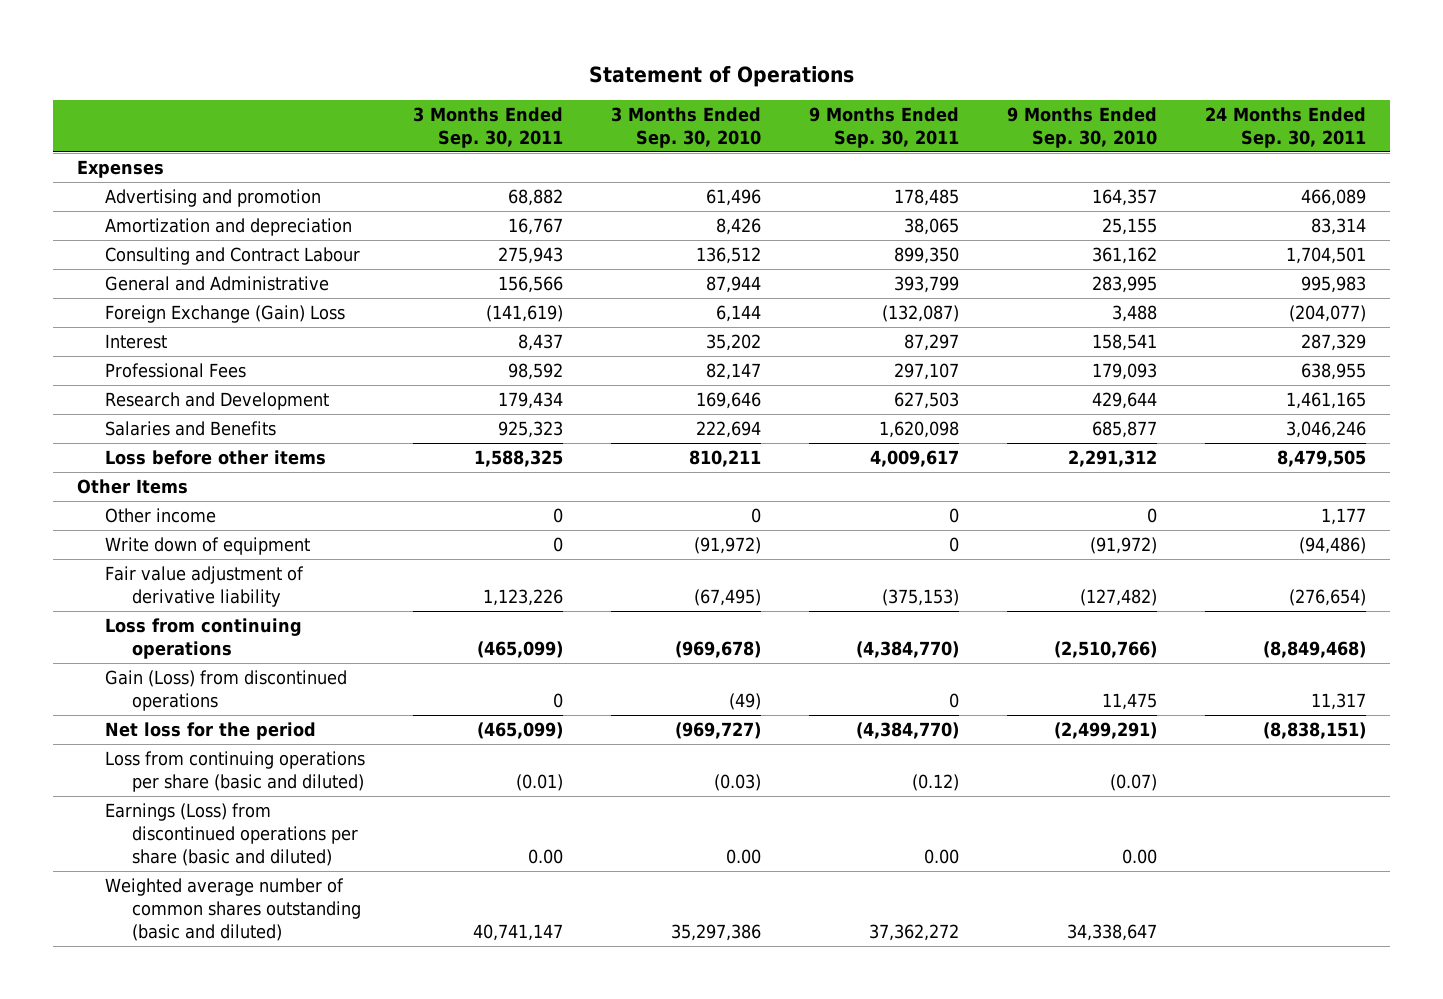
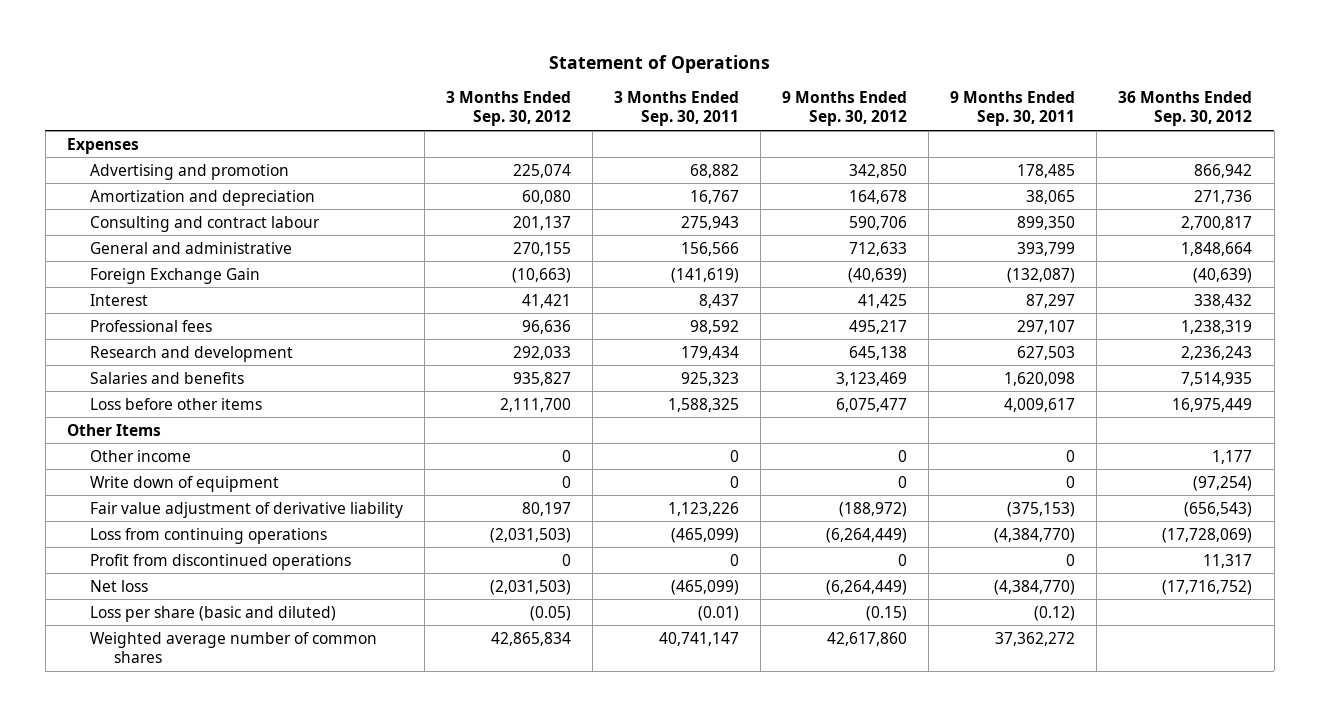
[610,107,761,148] 3 Months Ended Sep. 30, 2010 -> none
[1006,107,1157,148] 9 Months Ended Sep. 30, 2010 -> none
[1204,107,1366,148] 24 Months Ended Sep. 30, 2011 -> none
none -> [446,90,572,127] 3 Months Ended Sep. 30, 2012
none -> [782,90,908,127] 9 Months Ended Sep. 30, 2012
none -> [1118,90,1253,127] 36 Months Ended Sep. 30, 2012
[104,247,360,266] Consulting and Contract Labour -> [90,215,321,232] Consulting and contract labour
[104,276,329,292] General and Administrative -> [90,241,293,254] General and administrative
[104,305,345,324] Foreign Exchange (Gain) Loss -> [90,267,261,284] Foreign Exchange Gain
[104,363,246,379] Professional Fees -> [90,319,213,332] Professional fees
[104,392,329,411] Research and Development -> [90,345,294,362] Research and development
[104,421,276,437] Salaries and Benefits -> [90,371,245,384] Salaries and benefits
[104,803,359,866] Earnings (Loss) from discontinued operations per share (basic and diluted) -> none
[104,670,347,711] Gain (Loss) from discontinued operations -> [90,553,352,570] Profit from discontinued operations
[104,722,316,741] Net loss for the period -> [90,579,149,592] Net loss
[104,751,365,792] Loss from continuing operations per share (basic and diluted) -> [90,605,337,622] Loss per share (basic and diluted)
[104,878,362,941] Weighted average number of common shares outstanding (basic and diluted) -> [90,631,378,664] Weighted average number of common shares

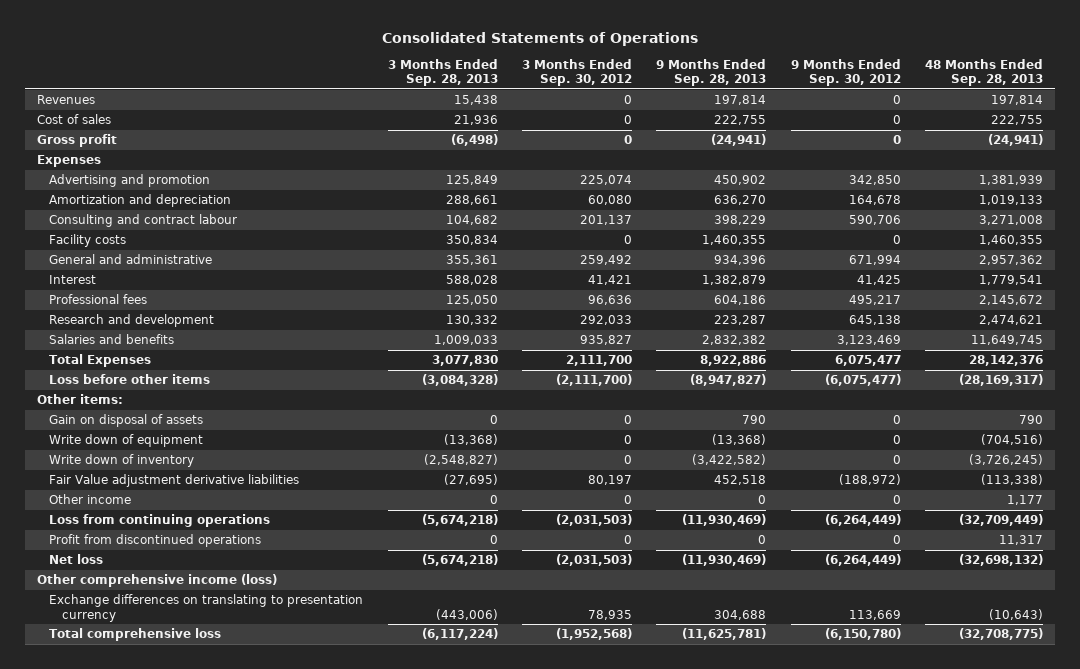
[548,54,770,73] Statement of Operations -> [381,31,698,46] Consolidated Statements of Operations
[614,90,740,127] 3 Months Ended Sep. 30, 2011 -> none
[950,90,1076,127] 9 Months Ended Sep. 30, 2011 -> none
[1118,90,1253,127] 36 Months Ended Sep. 30, 2012 -> none
none -> [387,58,498,87] 3 Months Ended Sep. 28, 2013
none -> [656,58,767,87] 9 Months Ended Sep. 28, 2013
none -> [925,58,1044,87] 48 Months Ended Sep. 28, 2013
none -> [36,95,95,105] Revenues
none -> [36,114,111,125] Cost of sales
none -> [36,134,117,148] Gross profit
[90,267,261,284] Foreign Exchange Gain -> none
none -> [49,234,127,248] Facility costs
[513,241,572,256] 270,155 -> [580,255,633,266] 259,492
[849,241,908,256] 712,633 -> [848,255,901,266] 671,994
none -> [49,354,152,368] Total Expenses
[500,397,572,412] 2,111,700 -> [556,374,633,387] (2,111,700)
[836,397,908,412] 6,075,477 -> [824,374,901,387] (6,075,477)
[66,423,161,436] Other Items -> [36,394,123,405] Other items:
none -> [49,414,204,428] Gain on disposal of assets
none -> [49,454,195,468] Write down of inventory
[90,501,404,518] Fair value adjustment of derivative liability -> [49,474,300,488] Fair Value adjustment derivative liabilities
[90,449,192,462] Other income -> [49,494,132,505] Other income
[90,605,337,622] Loss per share (basic and diluted) -> none
[90,631,378,664] Weighted average number of common shares -> none
none -> [36,574,277,588] Other comprehensive income (loss)
none -> [49,594,364,622] Exchange differences on translating to presentation currency
none -> [49,628,222,642] Total comprehensive loss

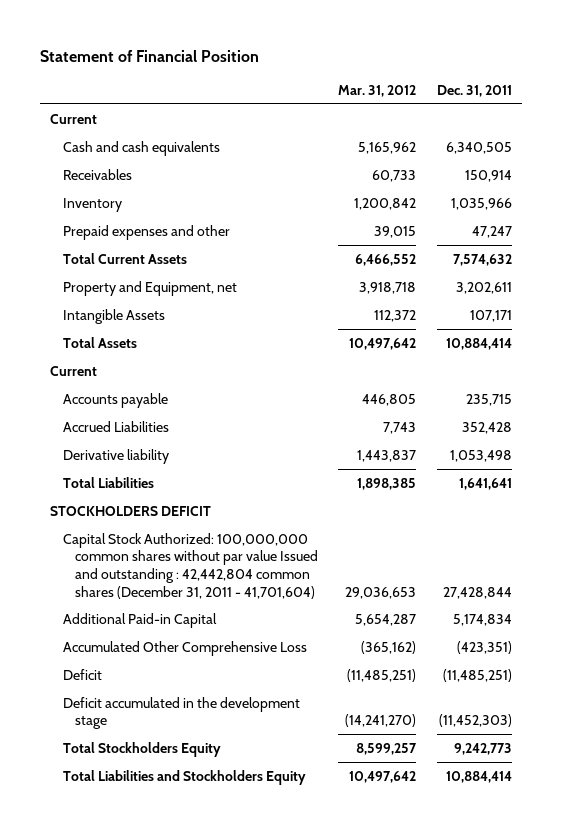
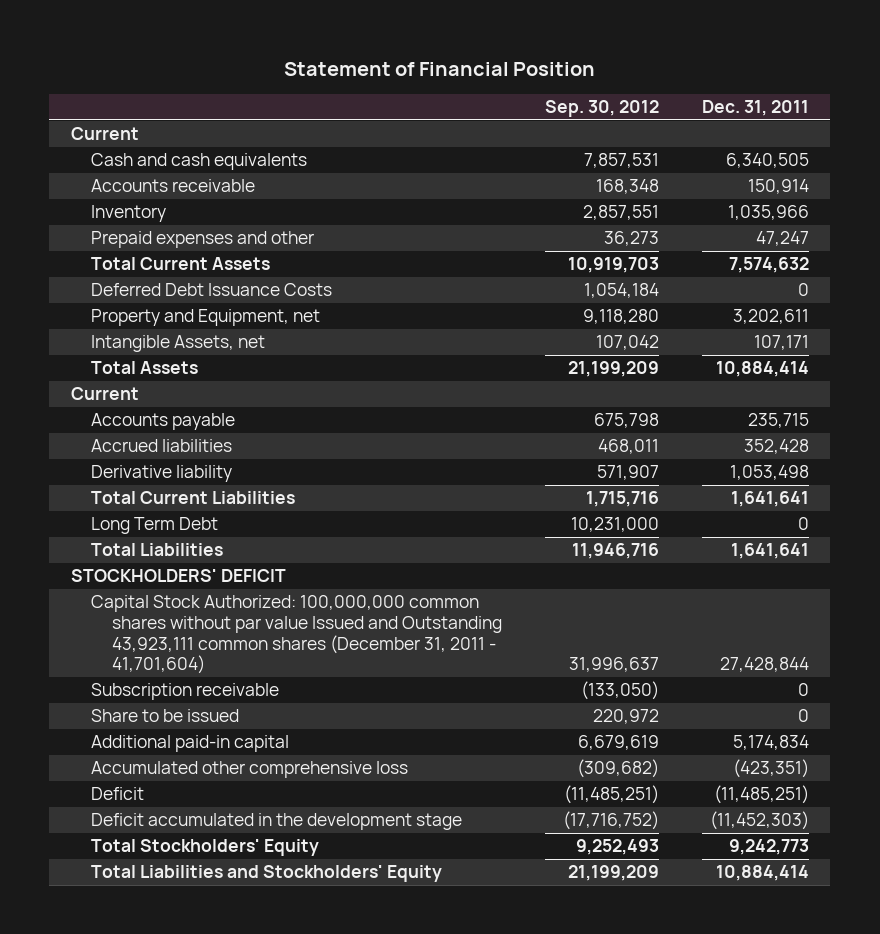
[338,85,417,98] Mar. 31, 2012 -> none
none -> [544,99,659,117] Sep. 30, 2012
[62,168,132,180] Receivables -> [91,179,256,193] Accounts receivable
none -> [91,283,333,297] Deferred Debt Issuance Costs
[62,308,165,324] Intangible Assets -> [91,335,266,353] Intangible Assets, net
[62,420,169,432] Accrued Liabilities -> [91,439,233,453] Accrued liabilities
none -> [91,491,296,505] Total Current Liabilities
none -> [91,517,219,535] Long Term Debt
[50,505,212,516] STOCKHOLDERS DEFICIT -> [70,569,286,583] STOCKHOLDERS' DEFICIT
[62,532,318,599] Capital Stock Authorized: 100,000,000 common shares without par value Issued and outstanding : 42,442,804 common shares (December 31, 2011 - 41,701,604) -> [91,595,502,675] Capital Stock Authorized: 100,000,000 common shares without par value Issued and Outstanding 43,923,111 common shares (December 31, 2011 - 41,701,604)
none -> [91,683,280,701] Subscription receivable
none -> [91,709,240,723] Share to be issued
[62,612,217,628] Additional Paid-in Capital -> [91,735,290,753] Additional paid-in capital
[62,640,307,656] Accumulated Other Comprehensive Loss -> [91,761,409,779] Accumulated other comprehensive loss
[62,741,221,757] Total Stockholders Equity -> [91,839,320,857] Total Stockholders' Equity
[62,769,306,785] Total Liabilities and Stockholders Equity -> [91,865,443,883] Total Liabilities and Stockholders' Equity

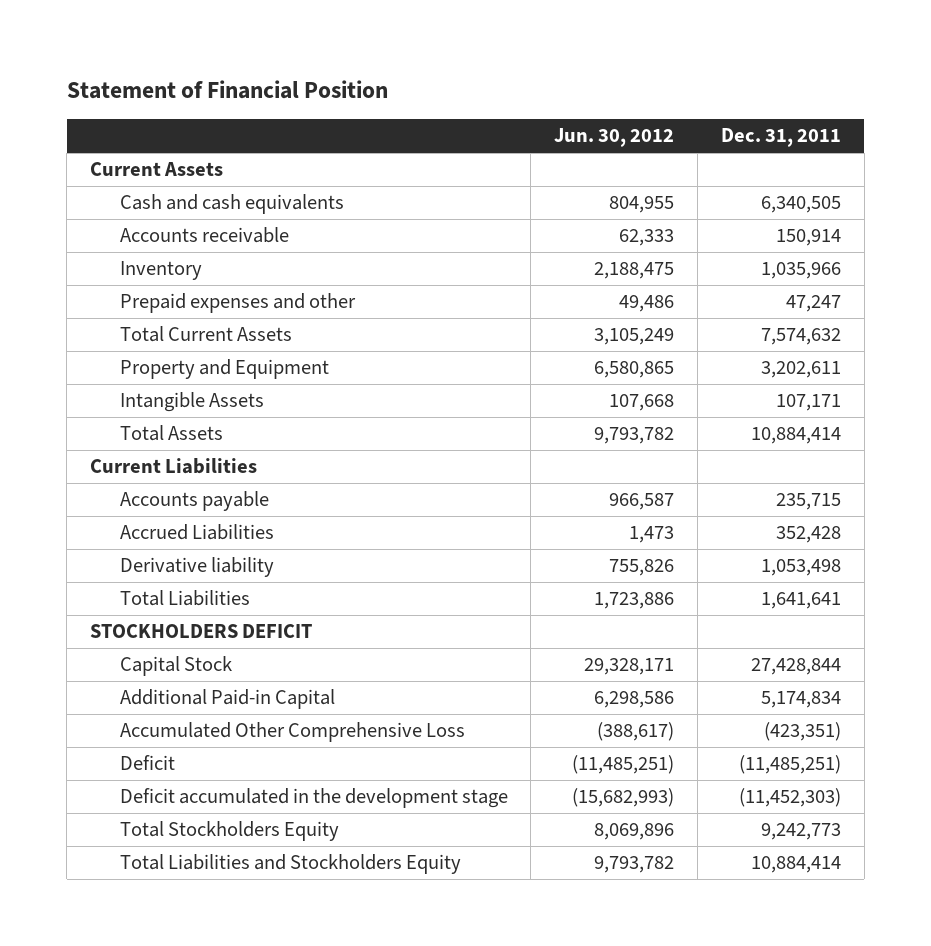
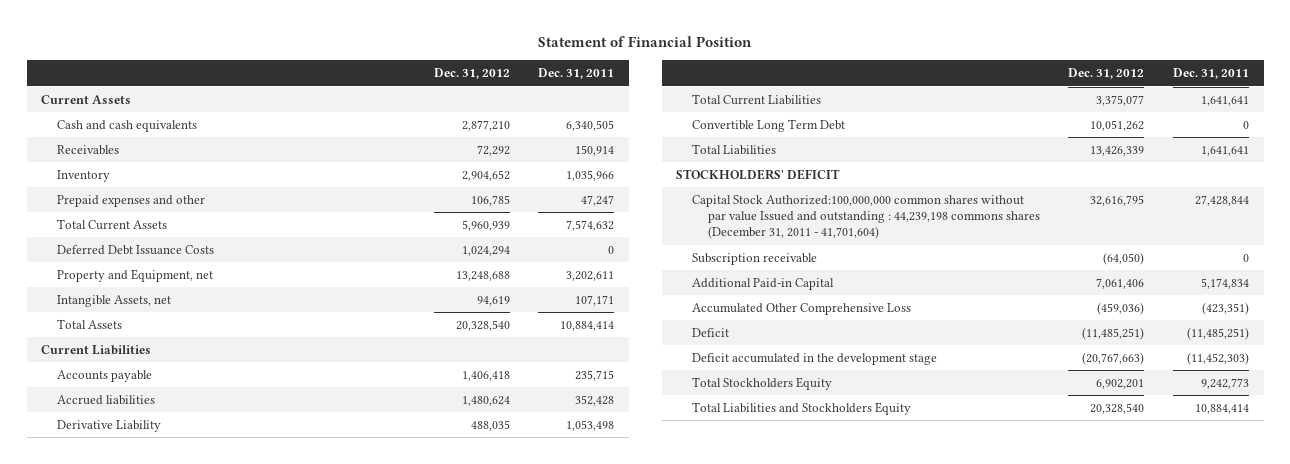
[554,128,675,148] Jun. 30, 2012 -> none
none -> [433,68,510,80] Dec. 31, 2012
[119,227,289,244] Accounts receivable -> [57,144,120,155] Receivables
none -> [57,244,215,255] Deferred Debt Issuance Costs
[119,359,329,380] Property and Equipment -> [57,268,214,282] Property and Equipment, net
[119,392,264,413] Intangible Assets -> [57,294,172,307] Intangible Assets, net
[119,524,274,541] Accrued Liabilities -> [57,394,156,405] Accrued liabilities
[119,557,274,578] Derivative liability -> [57,419,162,432] Derivative Liability
none -> [691,93,821,105] Total Current Liabilities
none -> [691,118,845,132] Convertible Long Term Debt
[89,624,312,639] STOCKHOLDERS DEFICIT -> [675,168,840,180] STOCKHOLDERS' DEFICIT
[119,656,232,677] Capital Stock -> [691,194,1040,240] Capital Stock Authorized:100,000,000 common shares without par value Issued and outstanding : 44,239,198 commons shares (December 31, 2011 - 41,701,604)
none -> [691,252,817,265] Subscription receivable

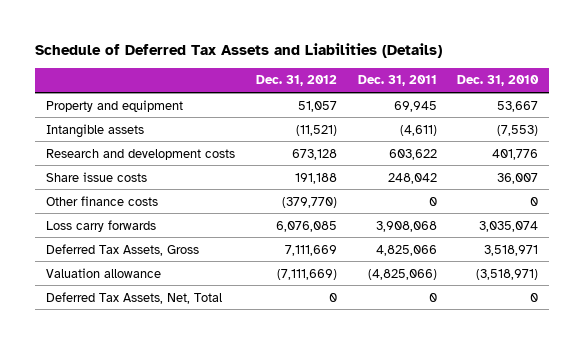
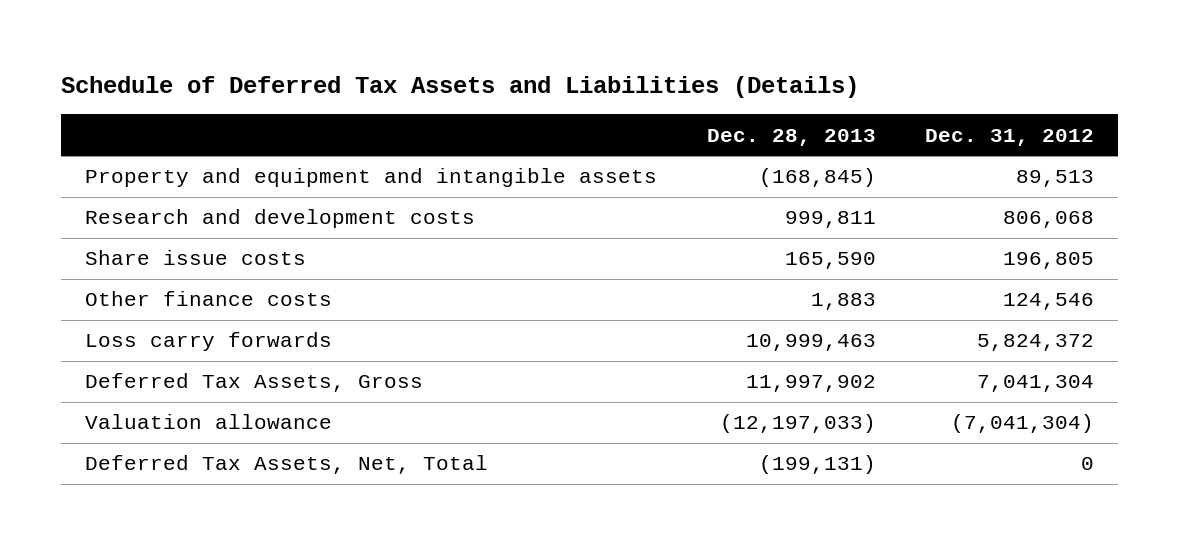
[357,75,437,87] Dec. 31, 2011 -> none
[457,75,540,87] Dec. 31, 2010 -> none
none -> [706,128,876,146] Dec. 28, 2013
[45,123,144,138] Intangible assets -> none
[45,99,183,112] Property and equipment -> [85,168,658,188] Property and equipment and intangible assets
[297,100,337,112] 51,057 -> [1015,170,1094,188] 89,513
[291,148,337,160] 673,128 -> [1002,211,1094,229] 806,068
[294,172,337,184] 191,188 -> [1002,252,1094,270] 196,805
[281,196,337,208] (379,770) -> [1002,293,1094,311] 124,546
[275,220,337,232] 6,076,085 -> [976,334,1094,352] 5,824,372
[284,244,337,256] 7,111,669 -> [976,375,1094,393] 7,041,304
[276,268,337,280] (7,111,669) -> [950,414,1094,434] (7,041,304)

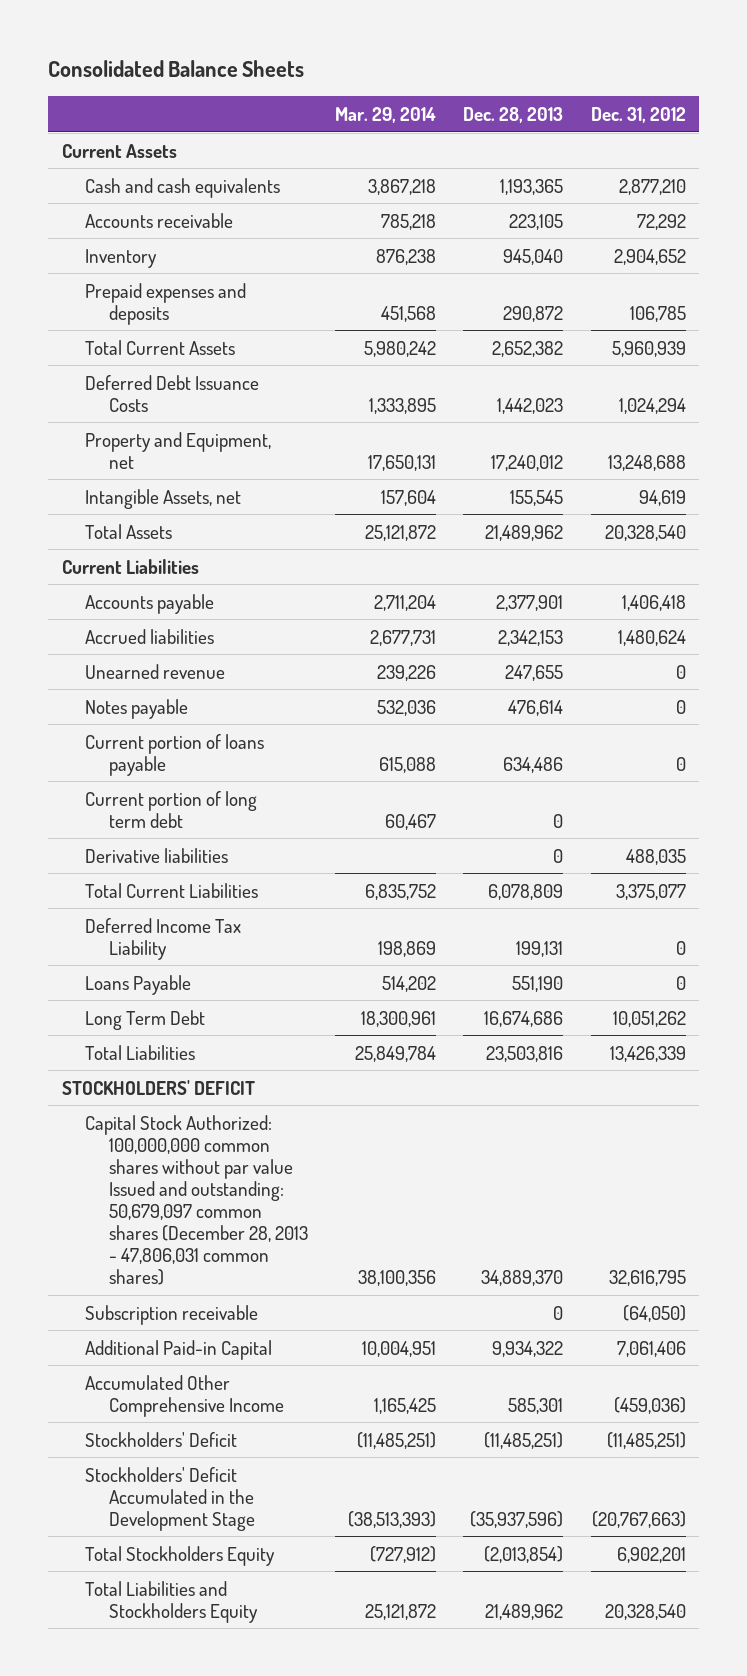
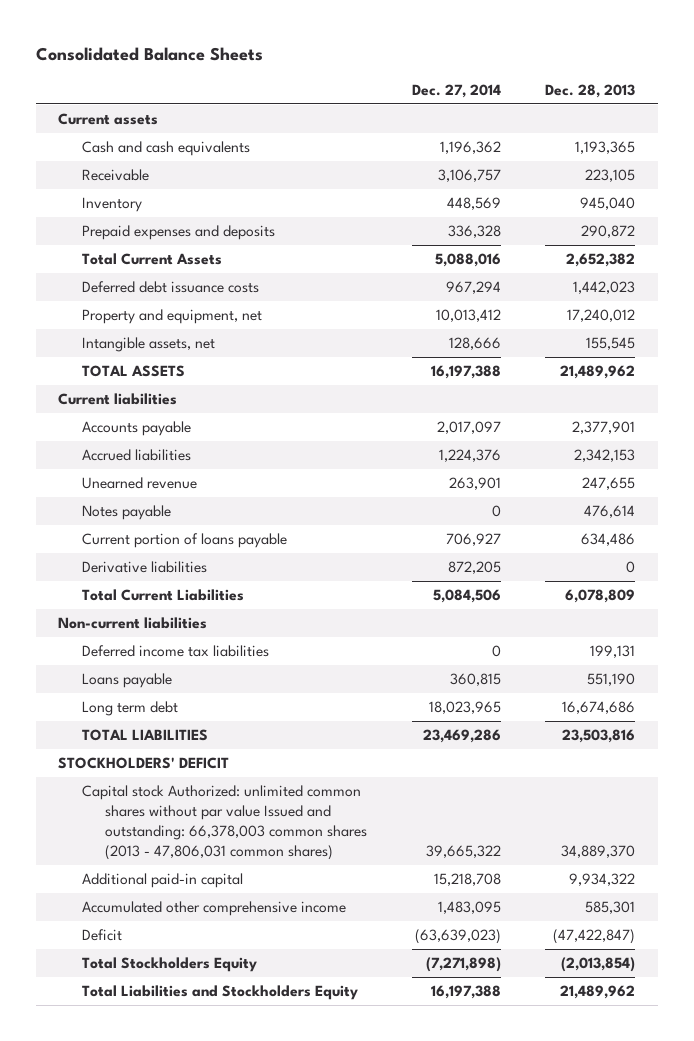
[335,106,437,123] Mar. 29, 2014 -> none
[590,106,686,123] Dec. 31, 2012 -> none
none -> [411,83,501,98] Dec. 27, 2014
[61,143,177,158] Current Assets -> [58,113,159,126] Current assets
[85,212,234,228] Accounts receivable -> [81,169,149,182] Receivable
[85,374,260,412] Deferred Debt Issuance Costs -> [81,281,259,294] Deferred debt issuance costs
[85,431,272,469] Property and Equipment, net -> [81,309,262,325] Property and equipment, net
[85,488,242,509] Intangible Assets, net -> [81,337,215,353] Intangible assets, net
[85,523,173,539] Total Assets -> [81,365,185,378] TOTAL ASSETS
[61,558,199,574] Current Liabilities -> [58,393,178,406] Current liabilities
[85,790,258,828] Current portion of long term debt -> none
none -> [58,617,208,630] Non-current liabilities
[85,917,242,960] Deferred Income Tax Liability -> [81,645,269,658] Deferred income tax liabilities
[85,974,192,995] Loans Payable -> [81,673,172,689] Loans payable
[85,1009,206,1030] Long Term Debt -> [81,701,178,717] Long term debt
[85,1044,196,1060] Total Liabilities -> [81,729,208,742] TOTAL LIABILITIES
[85,1304,259,1325] Subscription receivable -> none
[85,1466,255,1531] Stockholders' Deficit Accumulated in the Development Stage -> none
[85,1114,308,1286] Capital Stock Authorized: 100,000,000 common shares without par value Issued and outstanding: 50,679,097 common shares (December 28, 2013 - 47,806,031 common shares) -> [81,785,368,861] Capital stock Authorized: unlimited common shares without par value Issued and outstanding: 66,378,003 common shares (2013 - 47,806,031 common shares)
[85,1339,273,1360] Additional Paid-in Capital -> [81,873,243,889] Additional paid-in capital
[85,1374,284,1417] Accumulated Other Comprehensive Income -> [81,901,346,917] Accumulated other comprehensive income
[85,1431,238,1447] Stockholders' Deficit -> [81,929,122,942] Deficit
[484,1431,564,1449] (11,485,251) -> [553,929,636,945] (47,422,847)

